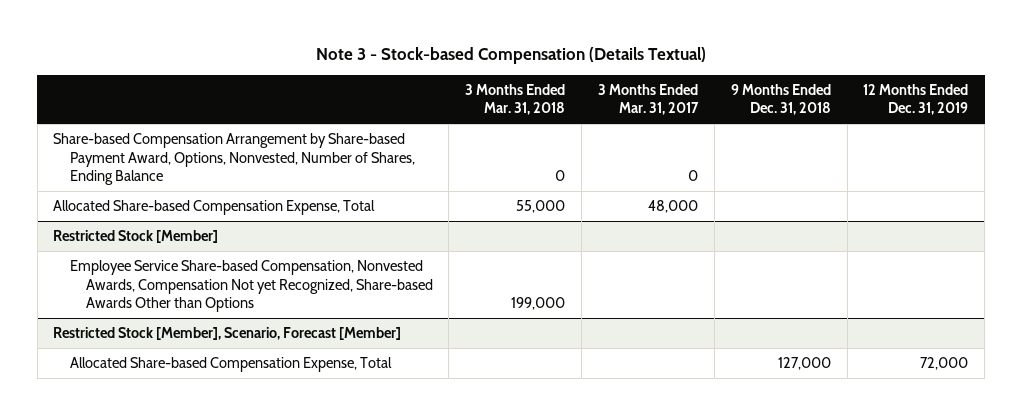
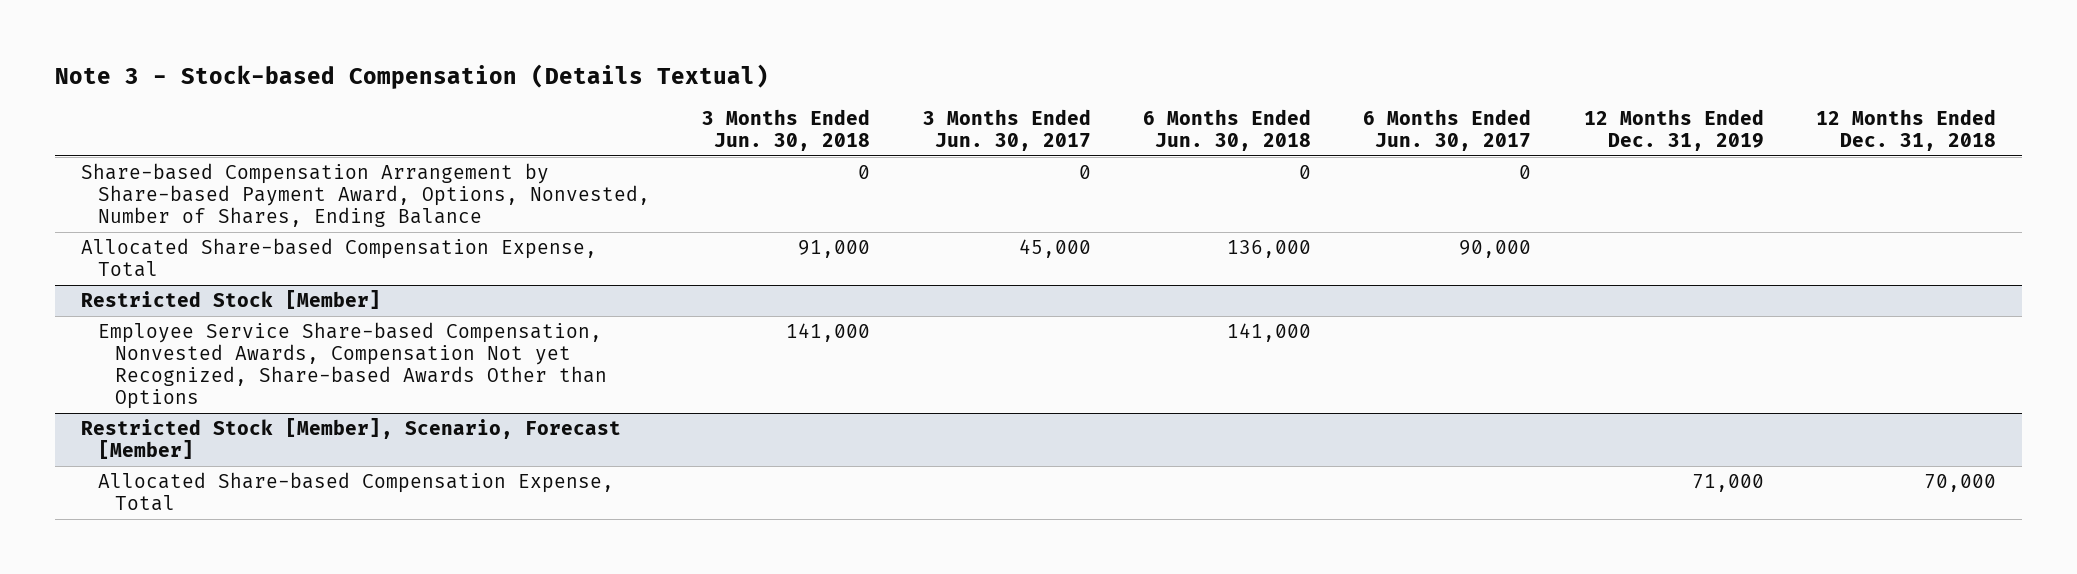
[465,83,566,116] 3 Months Ended Mar. 31, 2018 -> none
[597,83,699,116] 3 Months Ended Mar. 31, 2017 -> none
[730,83,831,116] 9 Months Ended Dec. 31, 2018 -> none
none -> [702,108,871,151] 3 Months Ended Jun. 30, 2018
none -> [922,108,1091,151] 3 Months Ended Jun. 30, 2017
none -> [1143,108,1312,151] 6 Months Ended Jun. 30, 2018
none -> [1363,108,1532,151] 6 Months Ended Jun. 30, 2017
none -> [1816,108,1997,151] 12 Months Ended Dec. 31, 2018
[920,357,969,371] 72,000 -> [1691,473,1764,492] 71,000

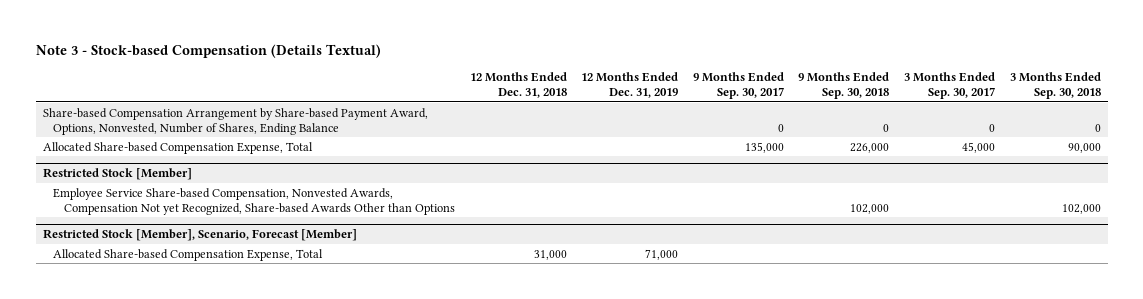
[702,108,871,151] 3 Months Ended Jun. 30, 2018 -> none
[922,108,1091,151] 3 Months Ended Jun. 30, 2017 -> none
[1143,108,1312,151] 6 Months Ended Jun. 30, 2018 -> none
[1363,108,1532,151] 6 Months Ended Jun. 30, 2017 -> none
none -> [692,72,784,100] 9 Months Ended Sep. 30, 2017
none -> [798,72,890,100] 9 Months Ended Sep. 30, 2018
none -> [903,72,995,100] 3 Months Ended Sep. 30, 2017
none -> [1009,72,1101,100] 3 Months Ended Sep. 30, 2018
[1924,473,1997,492] 70,000 -> [533,249,567,260] 31,000

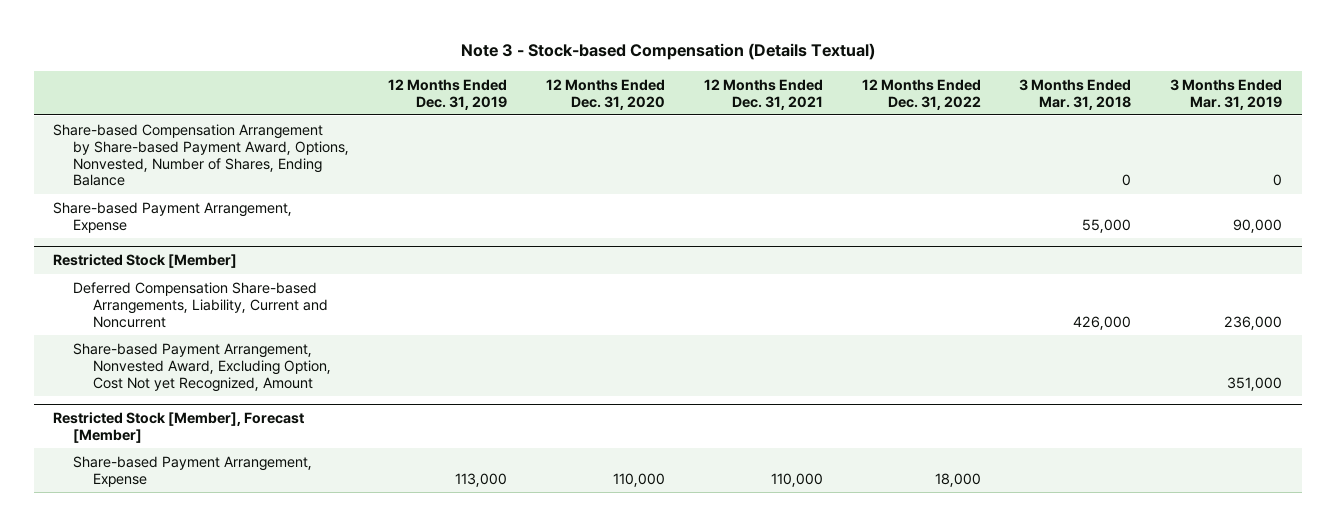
[469,72,567,99] 12 Months Ended Dec. 31, 2018 -> none
[692,72,784,100] 9 Months Ended Sep. 30, 2017 -> none
[798,72,890,100] 9 Months Ended Sep. 30, 2018 -> none
[903,72,995,100] 3 Months Ended Sep. 30, 2017 -> none
[1009,72,1101,100] 3 Months Ended Sep. 30, 2018 -> none
none -> [545,78,665,110] 12 Months Ended Dec. 31, 2020
none -> [703,78,823,110] 12 Months Ended Dec. 31, 2021
none -> [861,78,981,110] 12 Months Ended Dec. 31, 2022
none -> [1019,78,1132,110] 3 Months Ended Mar. 31, 2018
none -> [1170,78,1283,110] 3 Months Ended Mar. 31, 2019
[42,141,313,154] Allocated Share-based Compensation Expense, Total -> [53,201,293,233] Share-based Payment Arrangement, Expense
none -> [73,281,329,328] Deferred Compensation Share-based Arrangements, Liability, Current and Noncurrent
[53,187,456,215] Employee Service Share-based Compensation, Nonvested Awards, Compensation Not yet Recognized, Share-based Awards Other than Options -> [73,342,332,392] Share-based Payment Arrangement, Nonvested Award, Excluding Option, Cost Not yet Recognized, Amount
[42,229,357,242] Restricted Stock [Member], Scenario, Forecast [Member] -> [53,412,305,444] Restricted Stock [Member], Forecast [Member]
[53,248,324,261] Allocated Share-based Compensation Expense, Total -> [73,455,313,487] Share-based Payment Arrangement, Expense
[645,248,679,260] 71,000 -> [455,472,508,487] 113,000

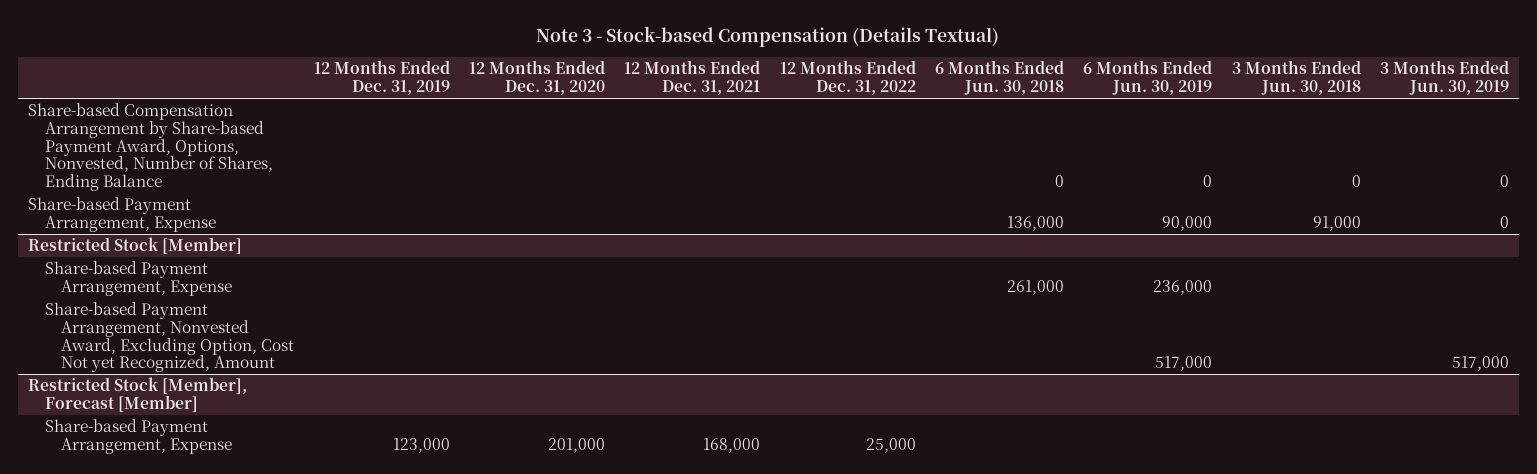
[1019,78,1132,110] 3 Months Ended Mar. 31, 2018 -> none
[1170,78,1283,110] 3 Months Ended Mar. 31, 2019 -> none
none -> [934,60,1064,96] 6 Months Ended Jun. 30, 2018
none -> [1083,60,1213,96] 6 Months Ended Jun. 30, 2019
none -> [1231,60,1361,96] 3 Months Ended Jun. 30, 2018
none -> [1379,60,1509,96] 3 Months Ended Jun. 30, 2019
[73,281,329,328] Deferred Compensation Share-based Arrangements, Liability, Current and Noncurrent -> none
none -> [44,261,233,296] Share-based Payment Arrangement, Expense
[455,472,508,487] 113,000 -> [392,437,450,453] 123,000
[612,472,665,487] 110,000 -> [548,437,606,453] 201,000
[770,472,823,487] 110,000 -> [703,437,761,453] 168,000
[934,472,981,487] 18,000 -> [865,437,916,453] 25,000

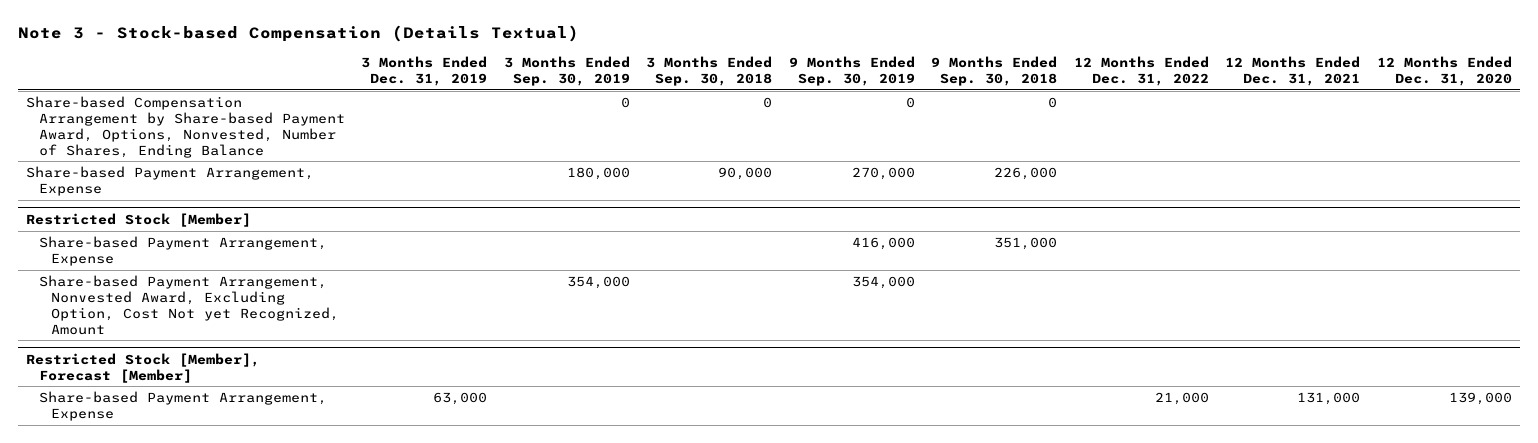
[313,60,450,96] 12 Months Ended Dec. 31, 2019 -> none
[934,60,1064,96] 6 Months Ended Jun. 30, 2018 -> none
[1083,60,1213,96] 6 Months Ended Jun. 30, 2019 -> none
[1231,60,1361,96] 3 Months Ended Jun. 30, 2018 -> none
[1379,60,1509,96] 3 Months Ended Jun. 30, 2019 -> none
none -> [361,56,488,87] 3 Months Ended Dec. 31, 2019
none -> [503,56,630,87] 3 Months Ended Sep. 30, 2019
none -> [646,56,773,87] 3 Months Ended Sep. 30, 2018
none -> [788,56,915,87] 9 Months Ended Sep. 30, 2019
none -> [931,56,1058,87] 9 Months Ended Sep. 30, 2018
[548,437,606,453] 201,000 -> [1448,391,1512,405] 139,000
[703,437,761,453] 168,000 -> [1297,391,1361,405] 131,000
[865,437,916,453] 25,000 -> [1154,391,1209,405] 21,000

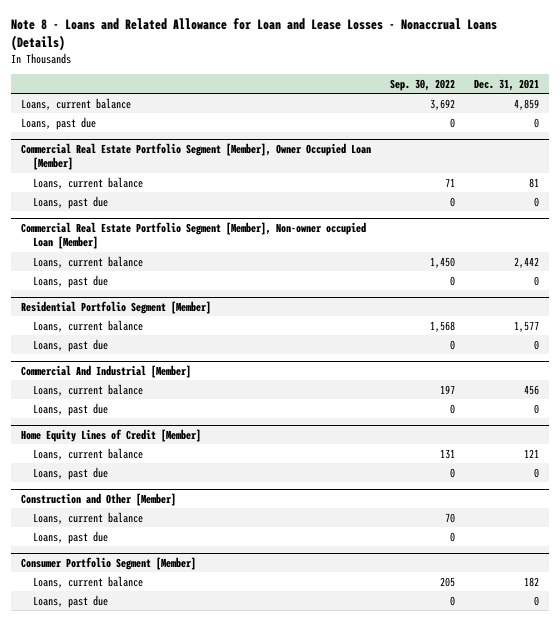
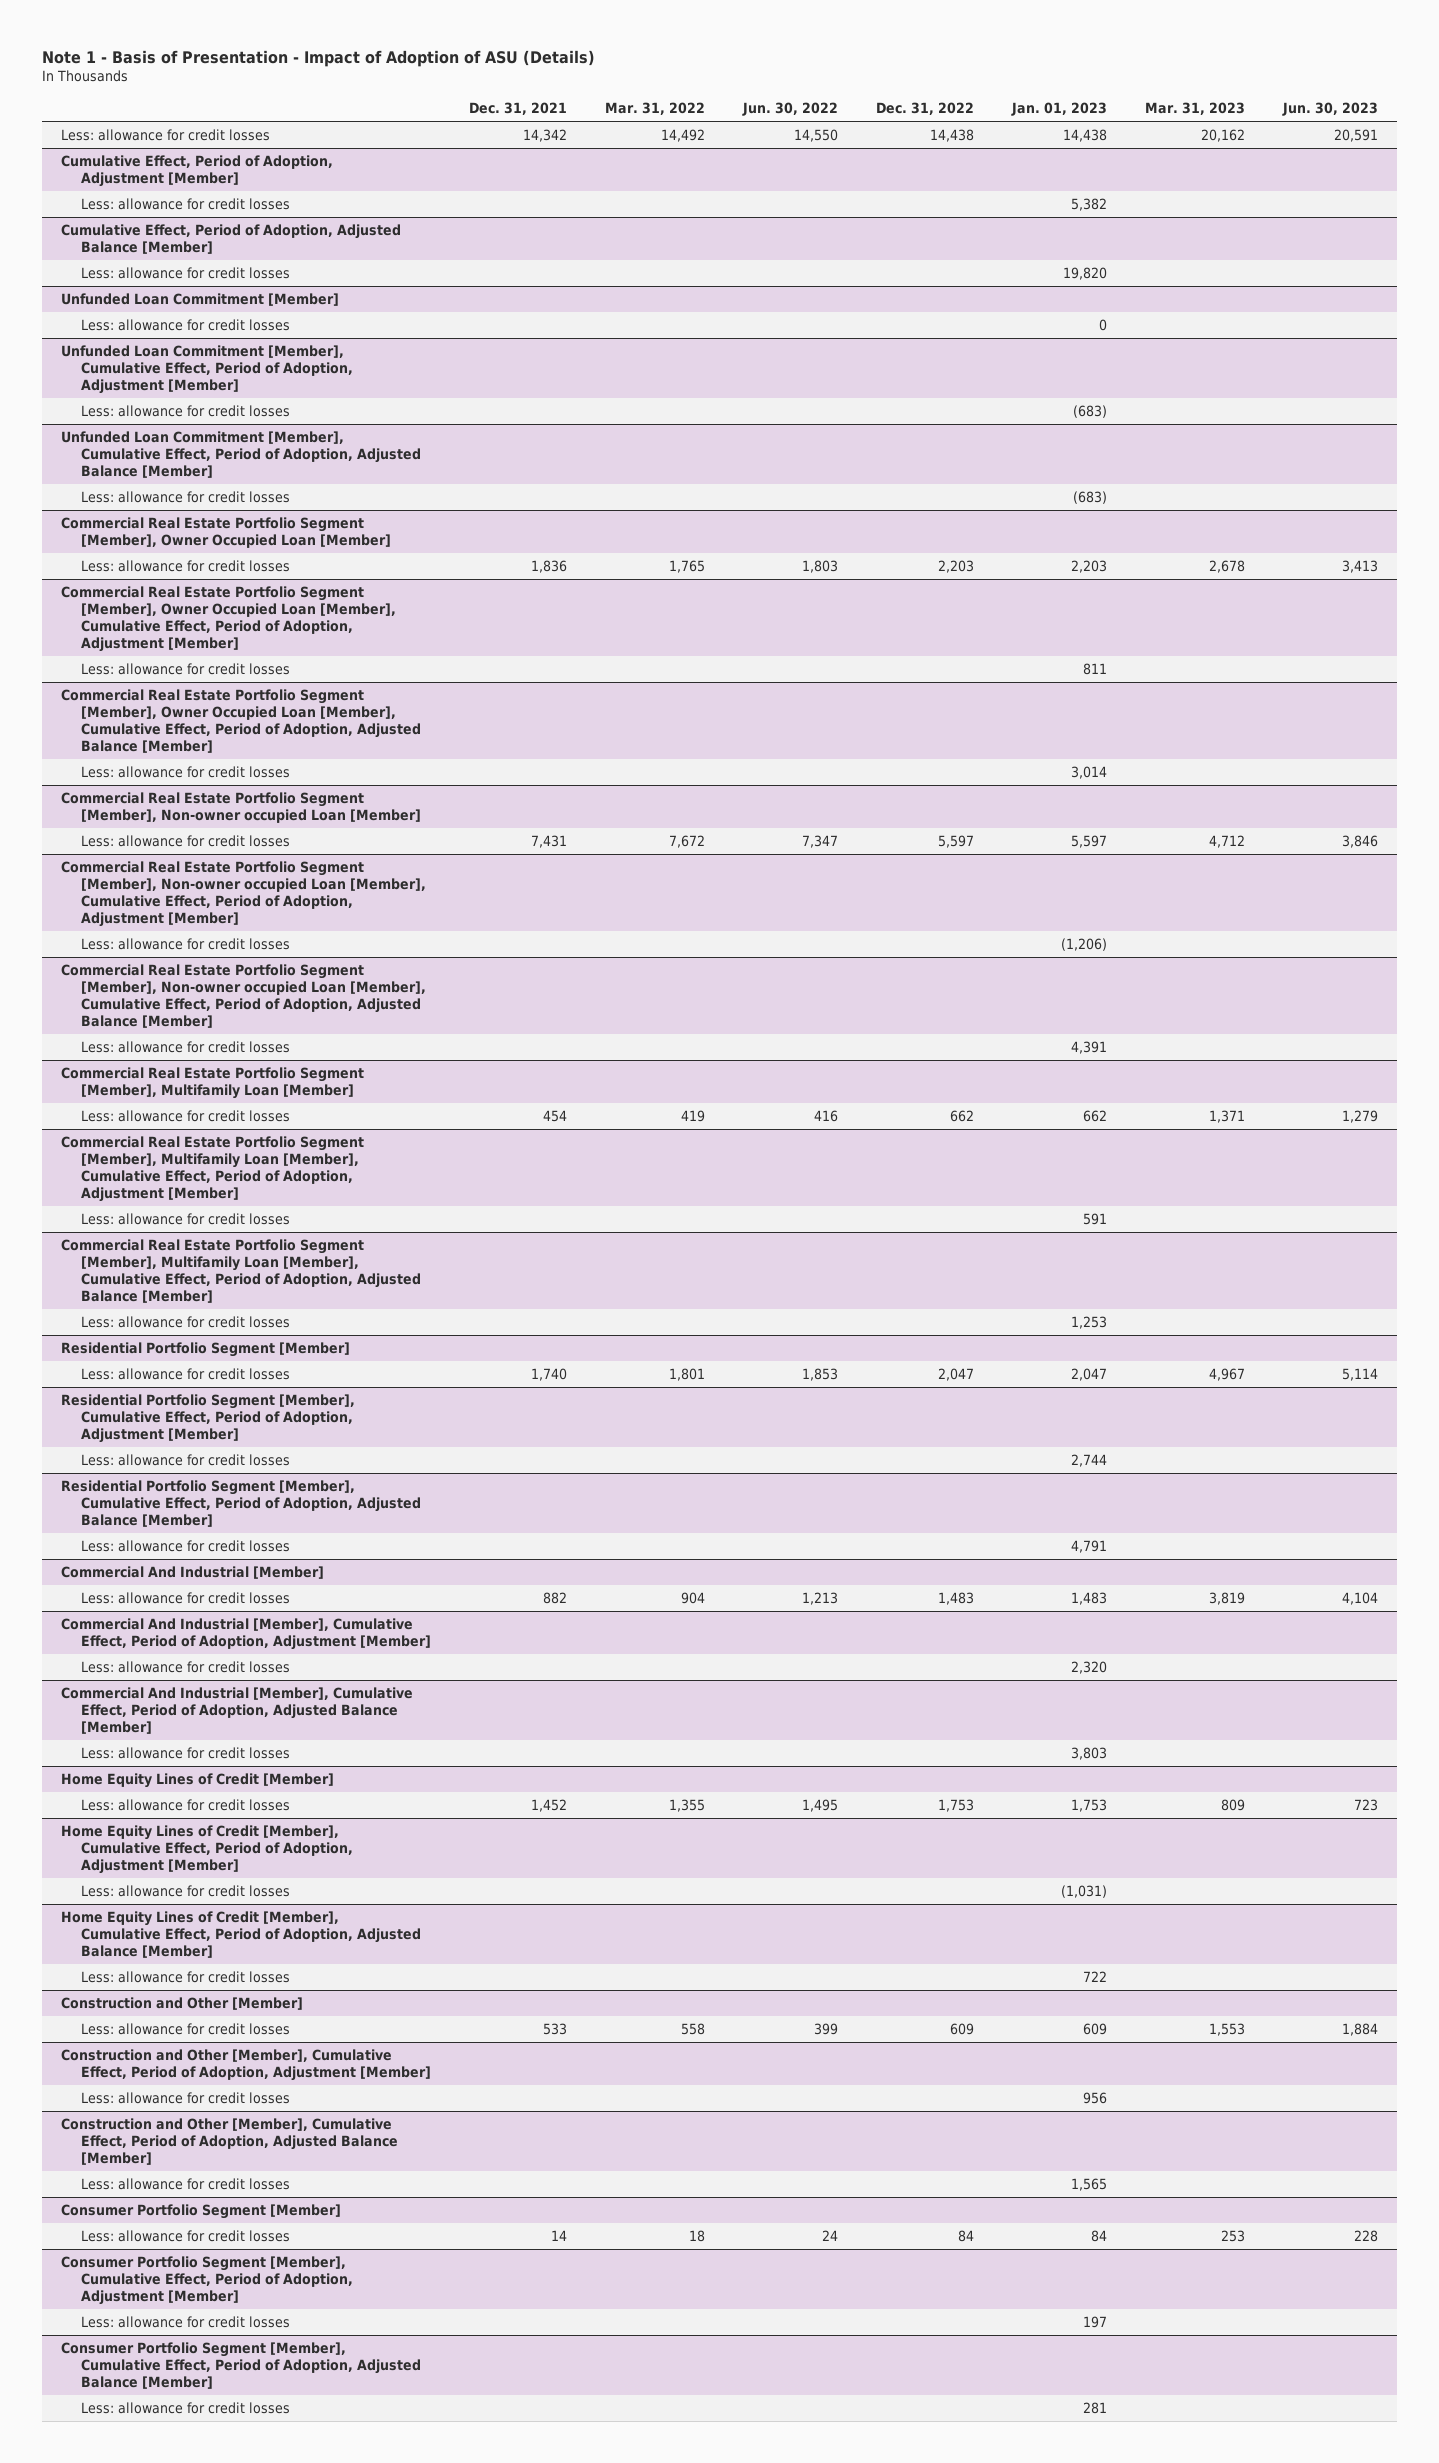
[10,18,497,52] Note 8 - Loans and Related Allowance for Loan and Lease Losses - Nonaccrual Loans (Details) -> [42,50,596,68] Note 1 - Basis of Presentation - Impact of Adoption of ASU (Details)
[389,78,455,91] Sep. 30, 2022 -> none
none -> [605,102,706,116] Mar. 31, 2022
none -> [742,102,839,117] Jun. 30, 2022
none -> [876,102,975,116] Dec. 31, 2022
none -> [1011,102,1108,117] Jan. 01, 2023
none -> [1145,102,1246,116] Mar. 31, 2023
none -> [1282,102,1379,117] Jun. 30, 2023
[20,97,131,110] Loans, current balance -> none
[20,116,96,130] Loans, past due -> none
none -> [61,129,271,142] Less: allowance for credit losses
none -> [61,155,334,188] Cumulative Effect, Period of Adoption, Adjustment [Member]
none -> [80,198,290,211] Less: allowance for credit losses
none -> [61,224,402,255] Cumulative Effect, Period of Adoption, Adjusted Balance [Member]
none -> [80,267,290,280] Less: allowance for credit losses
none -> [61,293,340,307] Unfunded Loan Commitment [Member]
none -> [80,319,290,332] Less: allowance for credit losses
none -> [61,345,353,395] Unfunded Loan Commitment [Member], Cumulative Effect, Period of Adoption, Adjustment [Member]
none -> [80,405,290,418] Less: allowance for credit losses
none -> [61,431,421,479] Unfunded Loan Commitment [Member], Cumulative Effect, Period of Adoption, Adjusted Balance [Member]
none -> [80,491,290,504] Less: allowance for credit losses
[32,176,143,189] Loans, current balance -> none
[32,195,108,209] Loans, past due -> none
none -> [80,560,290,573] Less: allowance for credit losses
none -> [61,586,396,653] Commercial Real Estate Portfolio Segment [Member], Owner Occupied Loan [Member], Cumulative Effect, Period of Adoption, Adjustment [Member]
none -> [80,663,290,676] Less: allowance for credit losses
none -> [61,689,421,754] Commercial Real Estate Portfolio Segment [Member], Owner Occupied Loan [Member], Cumulative Effect, Period of Adoption, Adjusted Balance [Member]
none -> [80,766,290,779] Less: allowance for credit losses
[32,255,143,268] Loans, current balance -> none
[32,274,108,288] Loans, past due -> none
none -> [80,835,290,848] Less: allowance for credit losses
none -> [61,861,426,928] Commercial Real Estate Portfolio Segment [Member], Non-owner occupied Loan [Member], Cumulative Effect, Period of Adoption, Adjustment [Member]
none -> [80,938,290,951] Less: allowance for credit losses
none -> [61,964,426,1029] Commercial Real Estate Portfolio Segment [Member], Non-owner occupied Loan [Member], Cumulative Effect, Period of Adoption, Adjusted Balance [Member]
none -> [80,1041,290,1054] Less: allowance for credit losses
none -> [61,1067,365,1100] Commercial Real Estate Portfolio Segment [Member], Multifamily Loan [Member]
none -> [80,1110,290,1123] Less: allowance for credit losses
none -> [61,1136,365,1203] Commercial Real Estate Portfolio Segment [Member], Multifamily Loan [Member], Cumulative Effect, Period of Adoption, Adjustment [Member]
none -> [80,1213,290,1226] Less: allowance for credit losses
none -> [61,1239,421,1304] Commercial Real Estate Portfolio Segment [Member], Multifamily Loan [Member], Cumulative Effect, Period of Adoption, Adjusted Balance [Member]
none -> [80,1316,290,1329] Less: allowance for credit losses
[32,319,143,332] Loans, current balance -> none
[32,338,108,352] Loans, past due -> none
none -> [80,1368,290,1381] Less: allowance for credit losses
none -> [61,1394,356,1444] Residential Portfolio Segment [Member], Cumulative Effect, Period of Adoption, Adjustment [Member]
none -> [80,1454,290,1467] Less: allowance for credit losses
none -> [61,1480,421,1528] Residential Portfolio Segment [Member], Cumulative Effect, Period of Adoption, Adjusted Balance [Member]
none -> [80,1540,290,1553] Less: allowance for credit losses
[32,383,143,396] Loans, current balance -> none
[32,402,108,416] Loans, past due -> none
none -> [80,1592,290,1605] Less: allowance for credit losses
none -> [61,1618,431,1651] Commercial And Industrial [Member], Cumulative Effect, Period of Adoption, Adjustment [Member]
none -> [80,1661,290,1674] Less: allowance for credit losses
none -> [61,1687,414,1735] Commercial And Industrial [Member], Cumulative Effect, Period of Adoption, Adjusted Balance [Member]
none -> [80,1747,290,1760] Less: allowance for credit losses
[32,447,143,460] Loans, current balance -> none
[32,466,108,480] Loans, past due -> none
none -> [80,1799,290,1812] Less: allowance for credit losses
none -> [61,1825,353,1875] Home Equity Lines of Credit [Member], Cumulative Effect, Period of Adoption, Adjustment [Member]
none -> [80,1885,290,1898] Less: allowance for credit losses
none -> [61,1911,421,1959] Home Equity Lines of Credit [Member], Cumulative Effect, Period of Adoption, Adjusted Balance [Member]
none -> [80,1971,290,1984] Less: allowance for credit losses
[32,511,143,524] Loans, current balance -> none
[32,530,108,544] Loans, past due -> none
none -> [80,2023,290,2036] Less: allowance for credit losses
none -> [61,2049,431,2082] Construction and Other [Member], Cumulative Effect, Period of Adoption, Adjustment [Member]
none -> [80,2092,290,2105] Less: allowance for credit losses
none -> [61,2118,398,2166] Construction and Other [Member], Cumulative Effect, Period of Adoption, Adjusted Balance [Member]
none -> [80,2178,290,2191] Less: allowance for credit losses
[32,575,143,588] Loans, current balance -> none
[32,594,108,608] Loans, past due -> none
none -> [80,2230,290,2243] Less: allowance for credit losses
none -> [61,2256,353,2306] Consumer Portfolio Segment [Member], Cumulative Effect, Period of Adoption, Adjustment [Member]
none -> [80,2316,290,2329] Less: allowance for credit losses
none -> [61,2342,421,2390] Consumer Portfolio Segment [Member], Cumulative Effect, Period of Adoption, Adjusted Balance [Member]
none -> [80,2402,290,2415] Less: allowance for credit losses

